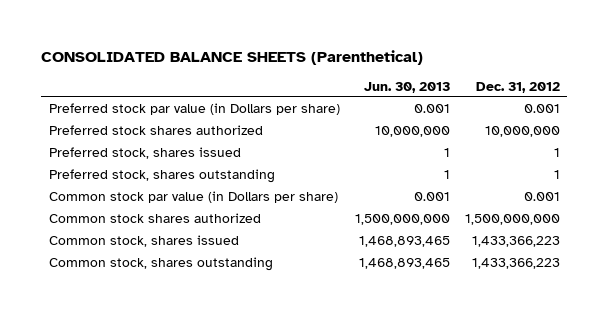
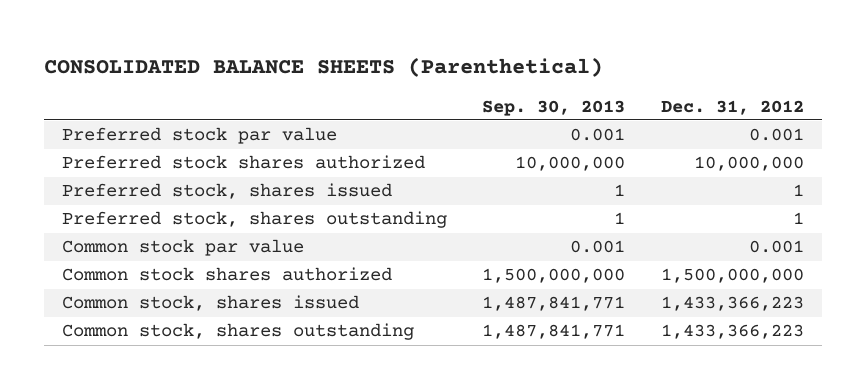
[363,81,450,93] Jun. 30, 2013 -> none
none -> [482,99,626,116] Sep. 30, 2013
[48,103,340,116] Preferred stock par value (in Dollars per share) -> [61,127,337,145] Preferred stock par value
[48,191,338,204] Common stock par value (in Dollars per share) -> [61,239,304,257] Common stock par value

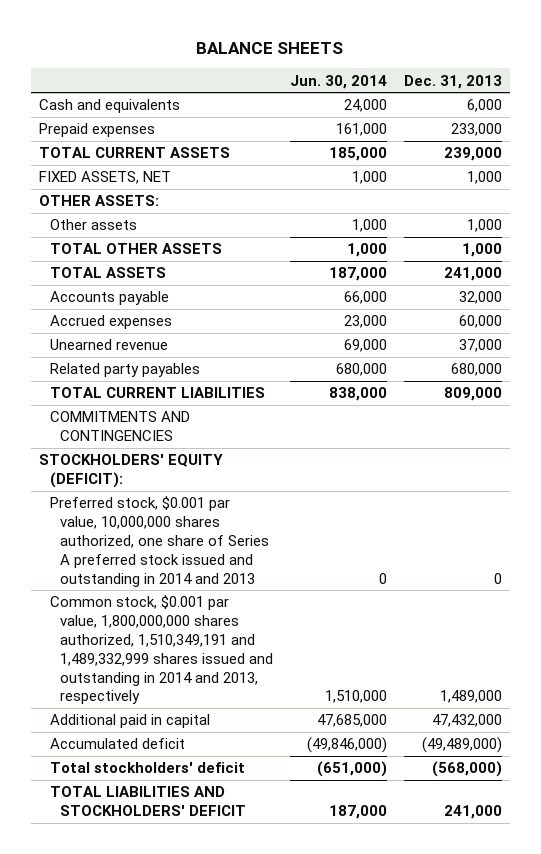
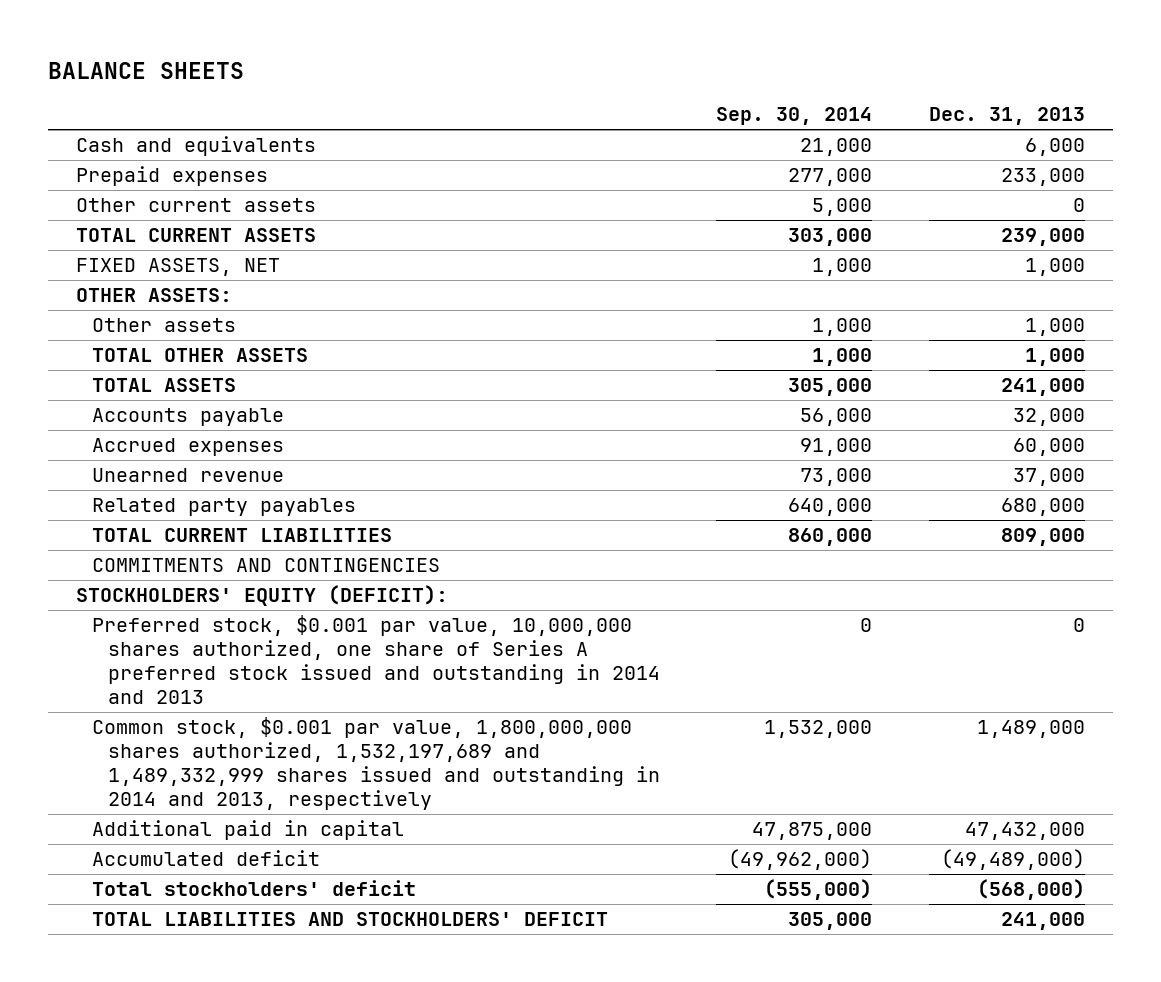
[289,74,387,89] Jun. 30, 2014 -> none
none -> [716,107,873,126] Sep. 30, 2014
none -> [76,198,317,213] Other current assets
[49,595,274,705] Common stock, $0.001 par value, 1,800,000,000 shares authorized, 1,510,349,191 and 1,489,332,999 shares issued and outstanding in 2014 and 2013, respectively -> [92,717,660,811] Common stock, $0.001 par value, 1,800,000,000 shares authorized, 1,532,197,689 and 1,489,332,999 shares issued and outstanding in 2014 and 2013, respectively

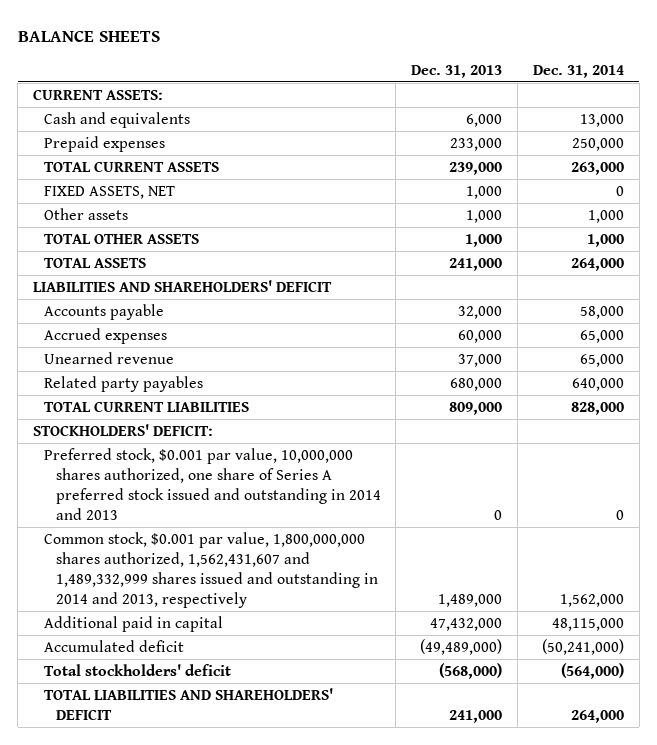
[716,107,873,126] Sep. 30, 2014 -> none
none -> [532,64,624,78] Dec. 31, 2014
none -> [33,88,164,100] CURRENT ASSETS:
[76,198,317,213] Other current assets -> none
[76,288,233,303] OTHER ASSETS: -> none
none -> [33,279,333,292] LIABILITIES AND SHAREHOLDERS' DEFICIT
[92,558,441,573] COMMITMENTS AND CONTINGENCIES -> none
[76,585,449,607] STOCKHOLDERS' EQUITY (DEFICIT): -> [33,423,214,436] STOCKHOLDERS' DEFICIT:
[92,717,660,811] Common stock, $0.001 par value, 1,800,000,000 shares authorized, 1,532,197,689 and 1,489,332,999 shares issued and outstanding in 2014 and 2013, respectively -> [44,531,378,608] Common stock, $0.001 par value, 1,800,000,000 shares authorized, 1,562,431,607 and 1,489,332,999 shares issued and outstanding in 2014 and 2013, respectively
[92,912,609,927] TOTAL LIABILITIES AND STOCKHOLDERS' DEFICIT -> [44,687,334,720] TOTAL LIABILITIES AND SHAREHOLDERS' DEFICIT

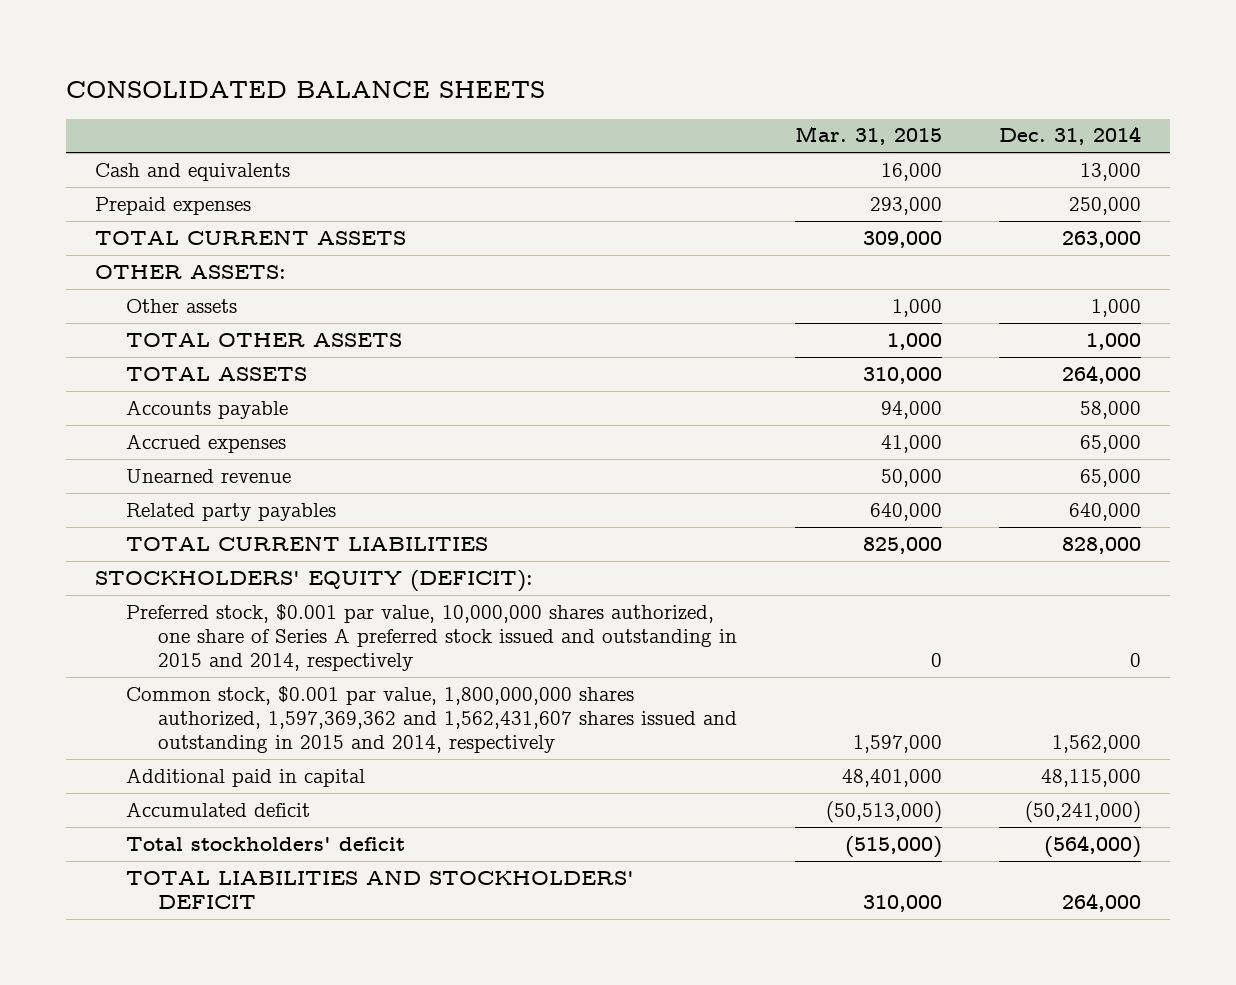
[17,31,160,43] BALANCE SHEETS -> [65,80,545,98] CONSOLIDATED BALANCE SHEETS
[411,64,503,78] Dec. 31, 2013 -> none
none -> [794,126,942,146] Mar. 31, 2015
[33,88,164,100] CURRENT ASSETS: -> none
[44,185,176,199] FIXED ASSETS, NET -> none
none -> [94,264,286,279] OTHER ASSETS:
[33,279,333,292] LIABILITIES AND SHAREHOLDERS' DEFICIT -> none
[33,423,214,436] STOCKHOLDERS' DEFICIT: -> [94,569,533,592] STOCKHOLDERS' EQUITY (DEFICIT):
[44,447,381,520] Preferred stock, $0.001 par value, 10,000,000 shares authorized, one share of Series A preferred stock issued and outstanding in 2014 and 2013 -> [126,603,738,672] Preferred stock, $0.001 par value, 10,000,000 shares authorized, one share of Series A preferred stock issued and outstanding in 2015 and 2014, respectively
[44,531,378,608] Common stock, $0.001 par value, 1,800,000,000 shares authorized, 1,562,431,607 and 1,489,332,999 shares issued and outstanding in 2014 and 2013, respectively -> [126,685,738,754] Common stock, $0.001 par value, 1,800,000,000 shares authorized, 1,597,369,362 and 1,562,431,607 shares issued and outstanding in 2015 and 2014, respectively
[44,687,334,720] TOTAL LIABILITIES AND SHAREHOLDERS' DEFICIT -> [126,869,635,910] TOTAL LIABILITIES AND STOCKHOLDERS' DEFICIT

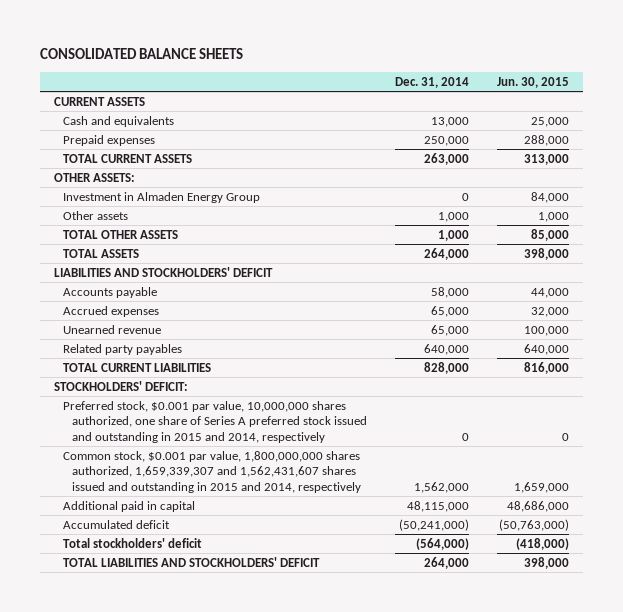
[794,126,942,146] Mar. 31, 2015 -> none
none -> [497,76,570,88] Jun. 30, 2015
none -> [53,96,145,106] CURRENT ASSETS
none -> [62,191,260,203] Investment in Almaden Energy Group
none -> [53,266,273,277] LIABILITIES AND STOCKHOLDERS' DEFICIT
[94,569,533,592] STOCKHOLDERS' EQUITY (DEFICIT): -> [53,380,188,391] STOCKHOLDERS' DEFICIT:
[126,685,738,754] Common stock, $0.001 par value, 1,800,000,000 shares authorized, 1,597,369,362 and 1,562,431,607 shares issued and outstanding in 2015 and 2014, respectively -> [62,450,362,493] Common stock, $0.001 par value, 1,800,000,000 shares authorized, 1,659,339,307 and 1,562,431,607 shares issued and outstanding in 2015 and 2014, respectively

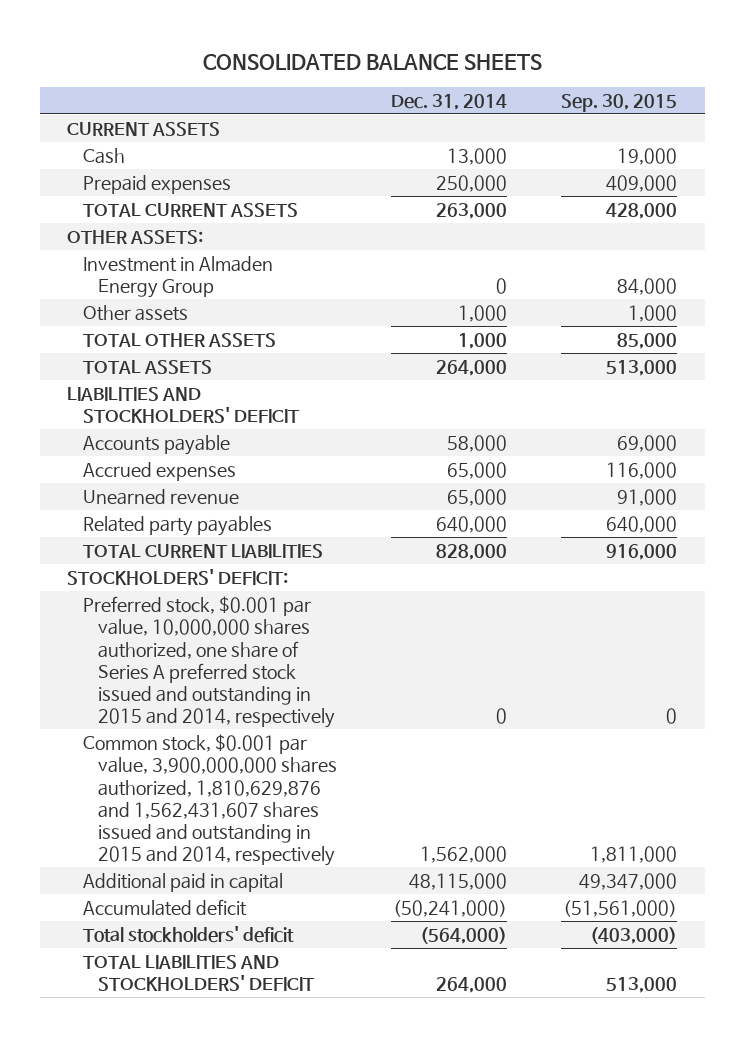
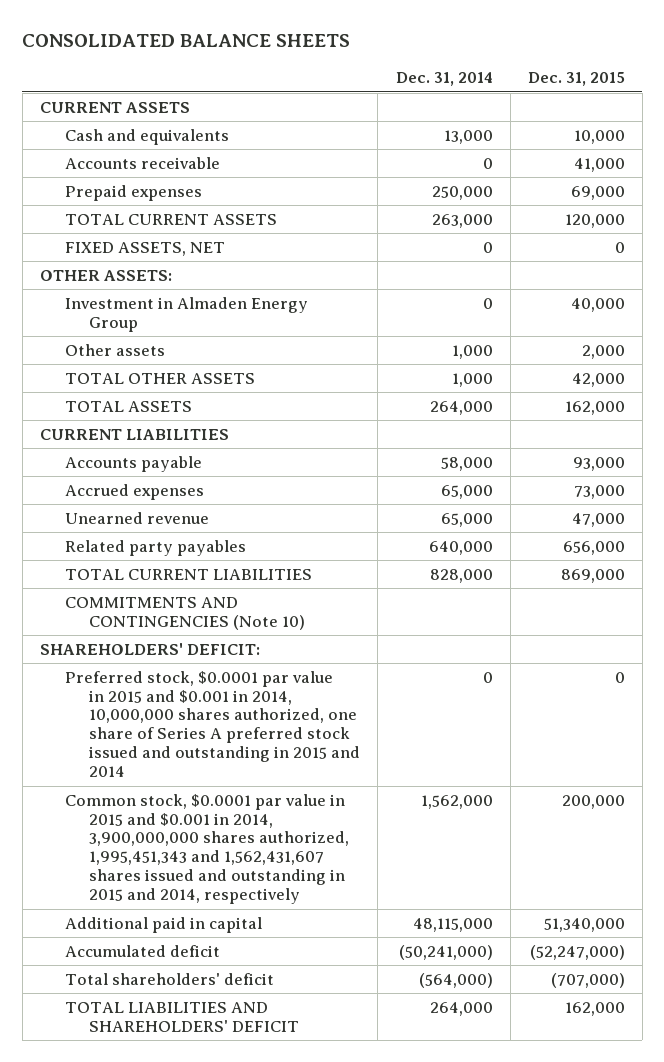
[561,93,678,112] Sep. 30, 2015 -> none
none -> [527,72,625,87] Dec. 31, 2015
[82,148,125,165] Cash -> none
none -> [64,128,229,145] Cash and equivalents
none -> [64,156,220,169] Accounts receivable
none -> [64,241,225,256] FIXED ASSETS, NET
[67,387,300,424] LIABILITIES AND STOCKHOLDERS' DEFICIT -> none
none -> [39,428,229,440] CURRENT LIABILITIES
none -> [64,596,306,630] COMMITMENTS AND CONTINGENCIES (Note 10)
[67,569,289,586] STOCKHOLDERS' DEFICIT: -> [39,642,260,655] SHAREHOLDERS' DEFICIT:
[82,596,335,729] Preferred stock, $0.001 par value, 10,000,000 shares authorized, one share of Series A preferred stock issued and outstanding in 2015 and 2014, respectively -> [64,670,361,778] Preferred stock, $0.0001 par value in 2015 and $0.001 in 2014, 10,000,000 shares authorized, one share of Series A preferred stock issued and outstanding in 2015 and 2014
[82,734,337,867] Common stock, $0.001 par value, 3,900,000,000 shares authorized, 1,810,629,876 and 1,562,431,607 shares issued and outstanding in 2015 and 2014, respectively -> [64,793,350,905] Common stock, $0.0001 par value in 2015 and $0.001 in 2014, 3,900,000,000 shares authorized, 1,995,451,343 and 1,562,431,607 shares issued and outstanding in 2015 and 2014, respectively
[82,926,294,944] Total stockholders' deficit -> [64,972,274,985] Total shareholders' deficit
[82,955,315,992] TOTAL LIABILITIES AND STOCKHOLDERS' DEFICIT -> [64,1001,300,1032] TOTAL LIABILITIES AND SHAREHOLDERS' DEFICIT

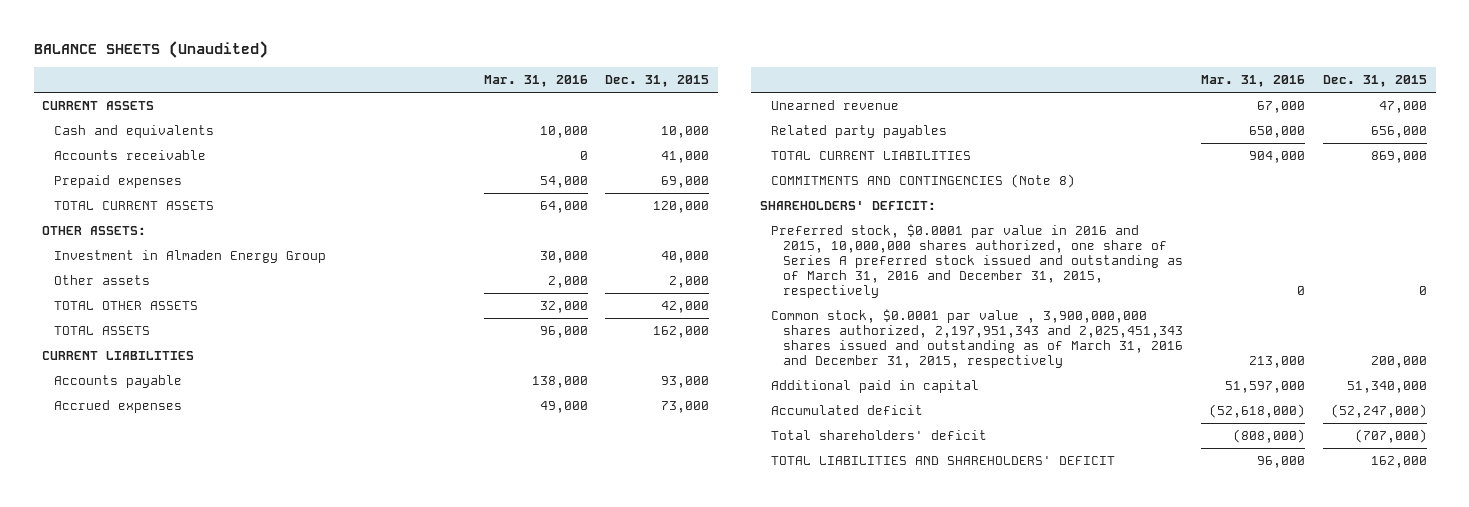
[22,34,351,48] CONSOLIDATED BALANCE SHEETS -> [33,40,268,58] BALANCE SHEETS (Unaudited)
[395,72,493,87] Dec. 31, 2014 -> none
none -> [483,74,588,87] Mar. 31, 2016
[64,241,225,256] FIXED ASSETS, NET -> none
[64,596,306,630] COMMITMENTS AND CONTINGENCIES (Note 10) -> [771,174,1076,189] COMMITMENTS AND CONTINGENCIES (Note 8)
[64,670,361,778] Preferred stock, $0.0001 par value in 2015 and $0.001 in 2014, 10,000,000 shares authorized, one share of Series A preferred stock issued and outstanding in 2015 and 2014 -> [771,224,1184,298] Preferred stock, $0.0001 par value in 2016 and 2015, 10,000,000 shares authorized, one share of Series A preferred stock issued and outstanding as of March 31, 2016 and December 31, 2015, respectively
[64,793,350,905] Common stock, $0.0001 par value in 2015 and $0.001 in 2014, 3,900,000,000 shares authorized, 1,995,451,343 and 1,562,431,607 shares issued and outstanding in 2015 and 2014, respectively -> [771,309,1184,369] Common stock, $0.0001 par value , 3,900,000,000 shares authorized, 2,197,951,343 and 2,025,451,343 shares issued and outstanding as of March 31, 2016 and December 31, 2015, respectively

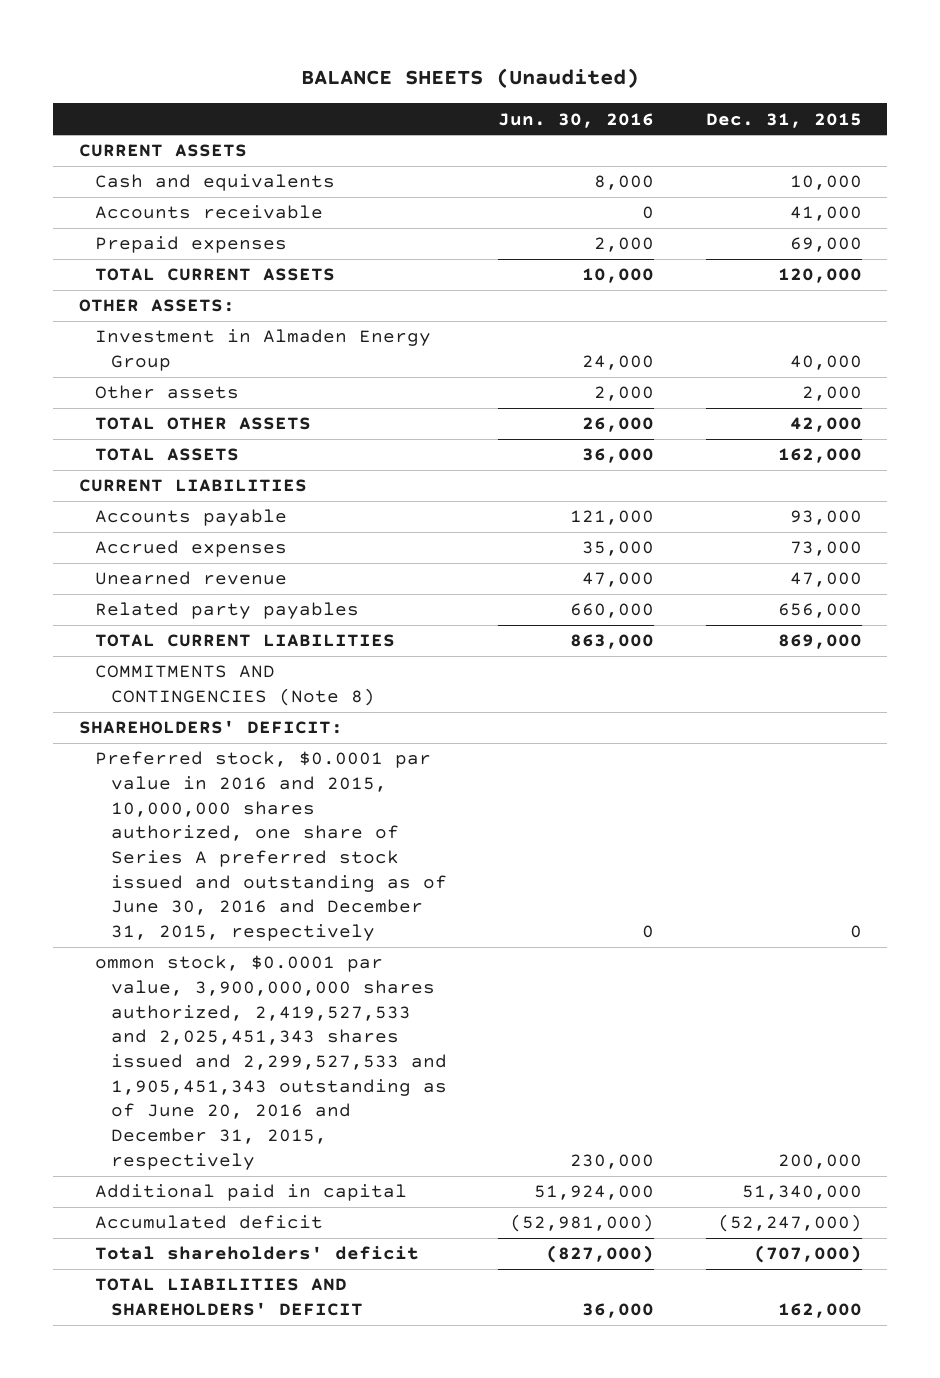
[483,74,588,87] Mar. 31, 2016 -> none
none -> [498,112,655,128] Jun. 30, 2016
[771,224,1184,298] Preferred stock, $0.0001 par value in 2016 and 2015, 10,000,000 shares authorized, one share of Series A preferred stock issued and outstanding as of March 31, 2016 and December 31, 2015, respectively -> [94,751,447,942] Preferred stock, $0.0001 par value in 2016 and 2015, 10,000,000 shares authorized, one share of Series A preferred stock issued and outstanding as of June 30, 2016 and December 31, 2015, respectively
[771,309,1184,369] Common stock, $0.0001 par value , 3,900,000,000 shares authorized, 2,197,951,343 and 2,025,451,343 shares issued and outstanding as of March 31, 2016 and December 31, 2015, respectively -> [94,955,447,1170] ommon stock, $0.0001 par value, 3,900,000,000 shares authorized, 2,419,527,533 and 2,025,451,343 shares issued and 2,299,527,533 and 1,905,451,343 outstanding as of June 20, 2016 and December 31, 2015, respectively

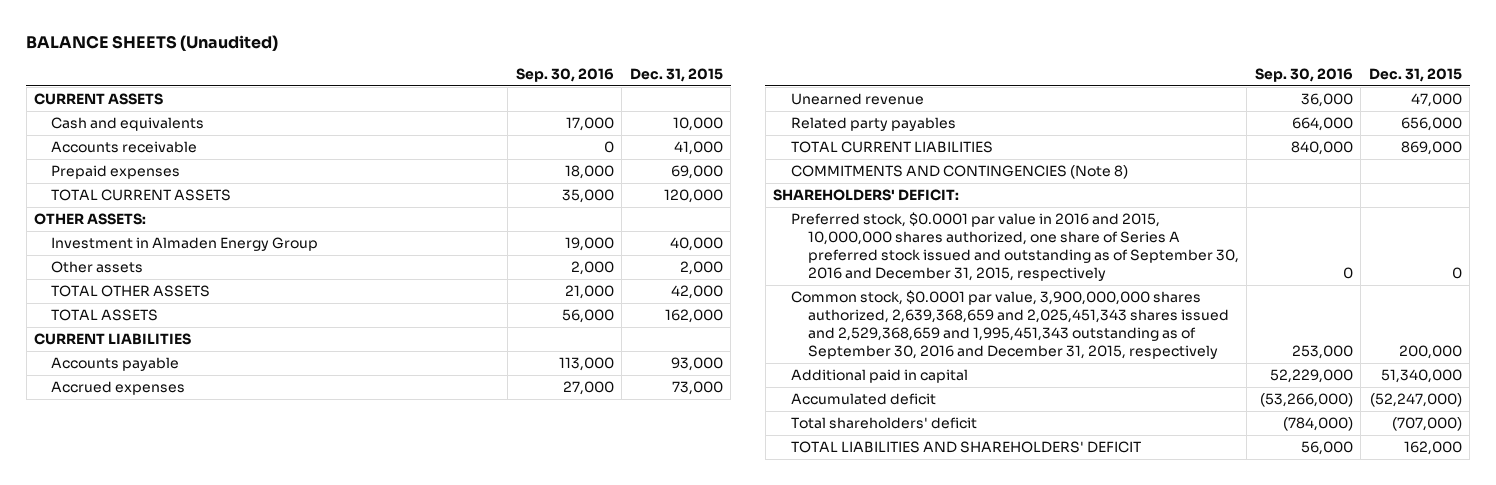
[498,112,655,128] Jun. 30, 2016 -> none
none -> [515,67,614,82] Sep. 30, 2016
[94,751,447,942] Preferred stock, $0.0001 par value in 2016 and 2015, 10,000,000 shares authorized, one share of Series A preferred stock issued and outstanding as of June 30, 2016 and December 31, 2015, respectively -> [790,212,1239,282] Preferred stock, $0.0001 par value in 2016 and 2015, 10,000,000 shares authorized, one share of Series A preferred stock issued and outstanding as of September 30, 2016 and December 31, 2015, respectively
[94,955,447,1170] ommon stock, $0.0001 par value, 3,900,000,000 shares authorized, 2,419,527,533 and 2,025,451,343 shares issued and 2,299,527,533 and 1,905,451,343 outstanding as of June 20, 2016 and December 31, 2015, respectively -> [790,290,1229,360] Common stock, $0.0001 par value, 3,900,000,000 shares authorized, 2,639,368,659 and 2,025,451,343 shares issued and 2,529,368,659 and 1,995,451,343 outstanding as of September 30, 2016 and December 31, 2015, respectively

